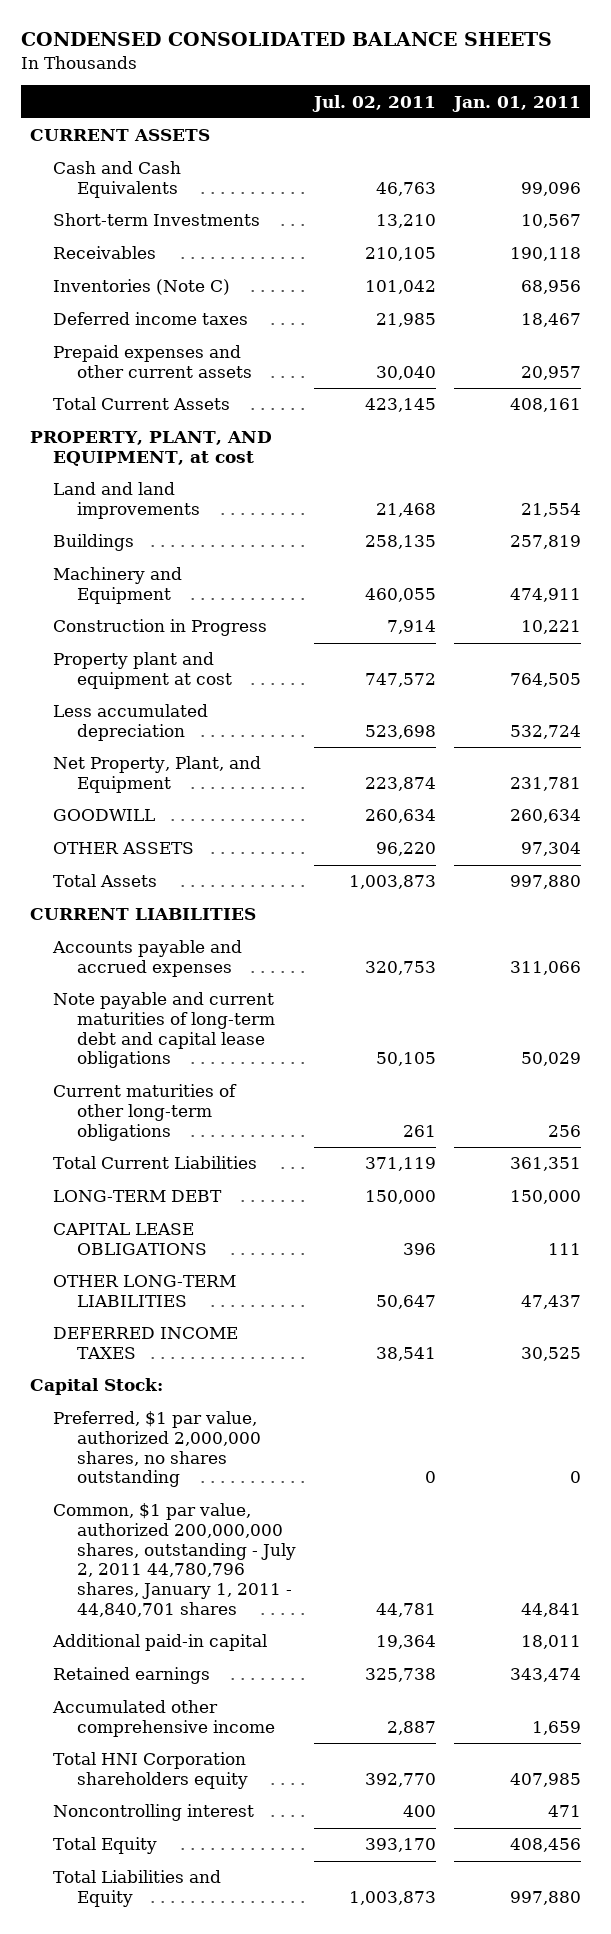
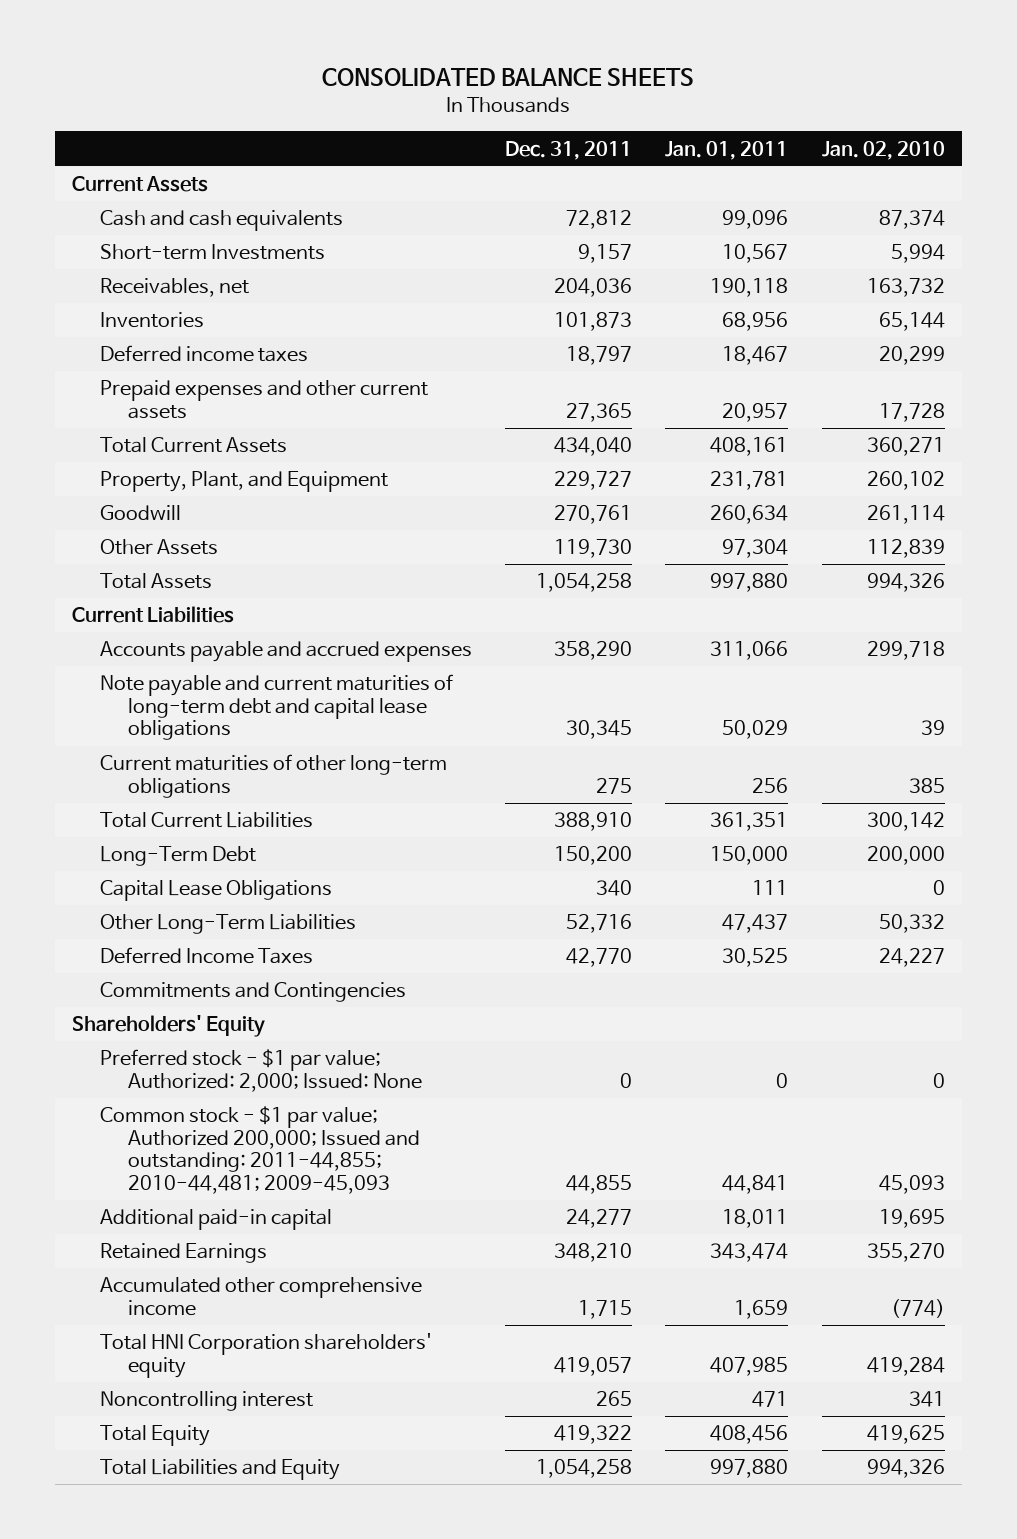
[20,32,552,47] CONDENSED CONSOLIDATED BALANCE SHEETS -> [322,68,695,87] CONSOLIDATED BALANCE SHEETS
[311,94,436,112] Jul. 02, 2011 -> none
none -> [505,140,633,160] Dec. 31, 2011
none -> [821,140,945,160] Jan. 02, 2010
[29,129,210,142] CURRENT ASSETS -> [71,176,208,193] Current Assets
[53,161,182,199] Cash and Cash Equivalents -> [99,210,343,232] Cash and cash equivalents
[53,246,157,260] Receivables -> [99,278,249,298] Receivables, net
[53,279,231,296] Inventories (Note C) -> [99,312,204,329] Inventories
[29,431,272,467] PROPERTY, PLANT, AND EQUIPMENT, at cost -> none
[53,482,200,520] Land and land improvements -> none
[53,534,135,552] Buildings -> none
[53,567,183,605] Machinery and Equipment -> none
[53,619,268,637] Construction in Progress -> none
[53,652,232,690] Property plant and equipment at cost -> none
[53,704,209,742] Less accumulated depreciation -> none
[53,756,262,794] Net Property, Plant, and Equipment -> [99,471,388,493] Property, Plant, and Equipment
[53,809,156,822] GOODWILL -> [99,505,181,521] Goodwill
[53,842,195,855] OTHER ASSETS -> [99,539,218,556] Other Assets
[29,908,256,921] CURRENT LIABILITIES -> [71,606,234,624] Current Liabilities
[29,1378,163,1396] Capital Stock: -> none
[53,1190,223,1203] LONG-TERM DEBT -> [99,846,256,867] Long-Term Debt
[53,1223,207,1256] CAPITAL LEASE OBLIGATIONS -> [99,880,332,902] Capital Lease Obligations
[53,1275,237,1308] OTHER LONG-TERM LIABILITIES -> [99,914,356,935] Other Long-Term Liabilities
[53,1327,239,1360] DEFERRED INCOME TAXES -> [99,947,313,965] Deferred Income Taxes
none -> [99,982,406,1003] Commitments and Contingencies
none -> [71,1015,265,1038] Shareholders' Equity
[53,1411,261,1488] Preferred, $1 par value, authorized 2,000,000 shares, no shares outstanding -> [99,1049,422,1092] Preferred stock - $1 par value; Authorized: 2,000; Issued: None
[53,1503,296,1617] Common, $1 par value, authorized 200,000,000 shares, outstanding - July 2, 2011 44,780,796 shares, January 1, 2011 - 44,840,701 shares -> [99,1106,420,1194] Common stock - $1 par value; Authorized 200,000; Issued and outstanding: 2011-44,855; 2010-44,481; 2009-45,093
[53,1667,211,1685] Retained earnings -> [99,1243,267,1264] Retained Earnings
[53,1752,248,1790] Total HNI Corporation shareholders equity -> [99,1333,432,1378] Total HNI Corporation shareholders' equity

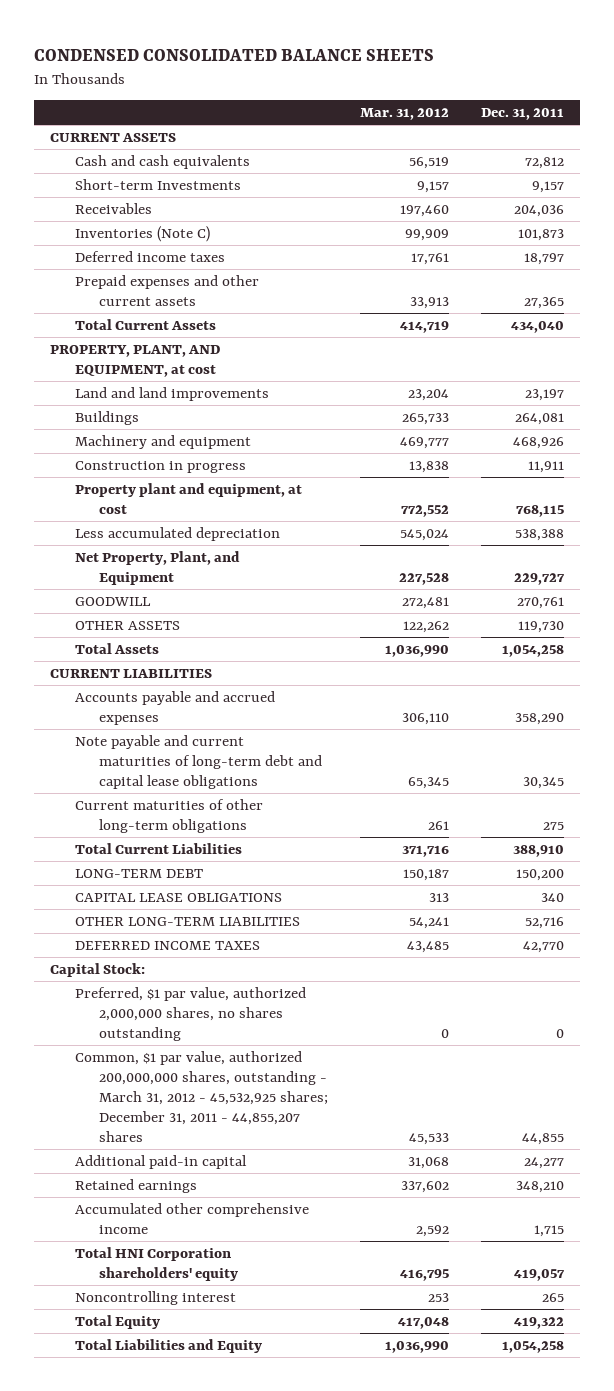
[322,68,695,87] CONSOLIDATED BALANCE SHEETS -> [34,48,435,61] CONDENSED CONSOLIDATED BALANCE SHEETS
[665,140,789,160] Jan. 01, 2011 -> none
[821,140,945,160] Jan. 02, 2010 -> none
none -> [359,108,449,121] Mar. 31, 2012
[71,176,208,193] Current Assets -> [50,132,177,142] CURRENT ASSETS
[99,278,249,298] Receivables, net -> [74,202,152,214] Receivables
[99,312,204,329] Inventories -> [74,225,210,242] Inventories (Note C)
none -> [50,344,221,377] PROPERTY, PLANT, AND EQUIPMENT, at cost
none -> [74,386,269,401] Land and land improvements
none -> [74,410,139,425] Buildings
none -> [74,434,251,449] Machinery and equipment
none -> [74,460,246,473] Construction in progress
none -> [74,482,302,514] Property plant and equipment, at cost
none -> [74,526,280,541] Less accumulated depreciation
[99,471,388,493] Property, Plant, and Equipment -> [74,550,240,585] Net Property, Plant, and Equipment
[99,505,181,521] Goodwill -> [74,596,151,606] GOODWILL
[99,539,218,556] Other Assets -> [74,620,180,630] OTHER ASSETS
[71,606,234,624] Current Liabilities -> [50,668,213,678] CURRENT LIABILITIES
[99,982,406,1003] Commitments and Contingencies -> none
[71,1015,265,1038] Shareholders' Equity -> none
[99,846,256,867] Long-Term Debt -> [74,868,203,878] LONG-TERM DEBT
[99,880,332,902] Capital Lease Obligations -> [74,892,282,902] CAPITAL LEASE OBLIGATIONS
[99,914,356,935] Other Long-Term Liabilities -> [74,916,300,926] OTHER LONG-TERM LIABILITIES
[99,947,313,965] Deferred Income Taxes -> [74,940,260,950] DEFERRED INCOME TAXES
none -> [50,962,146,977] Capital Stock:
[99,1049,422,1092] Preferred stock - $1 par value; Authorized: 2,000; Issued: None -> [74,986,306,1041] Preferred, $1 par value, authorized 2,000,000 shares, no shares outstanding
[99,1106,420,1194] Common stock - $1 par value; Authorized 200,000; Issued and outstanding: 2011-44,855; 2010-44,481; 2009-45,093 -> [74,1050,328,1142] Common, $1 par value, authorized 200,000,000 shares, outstanding - March 31, 2012 - 45,532,925 shares; December 31, 2011 - 44,855,207 shares
[99,1243,267,1264] Retained Earnings -> [74,1178,197,1193] Retained earnings

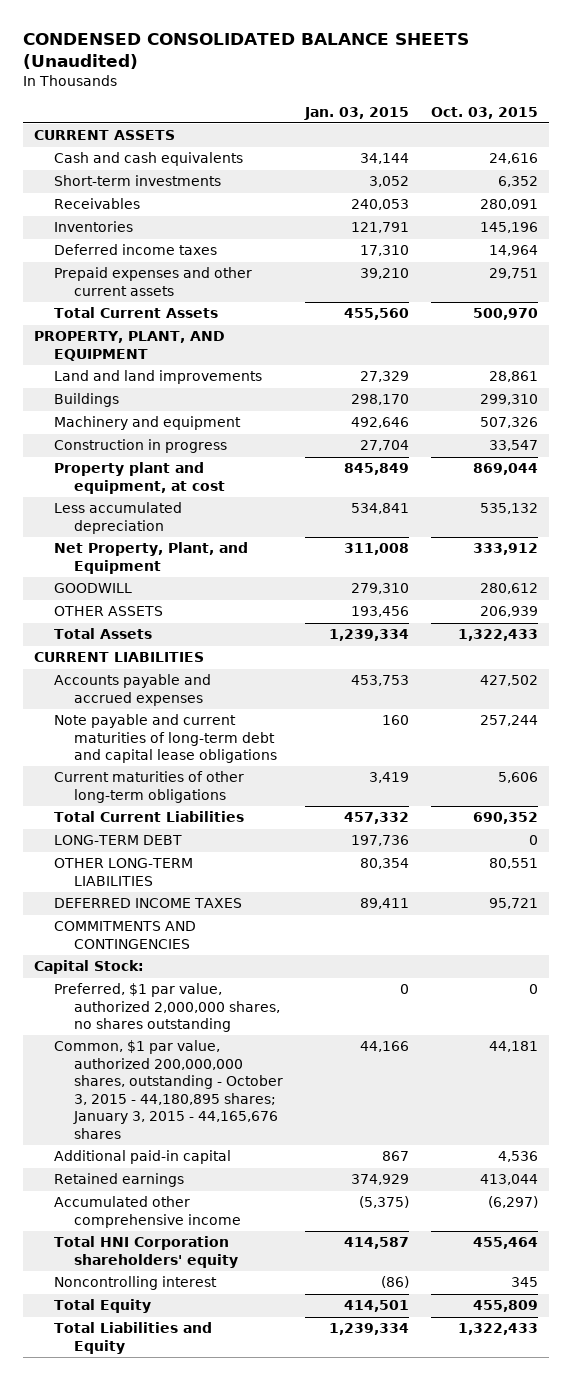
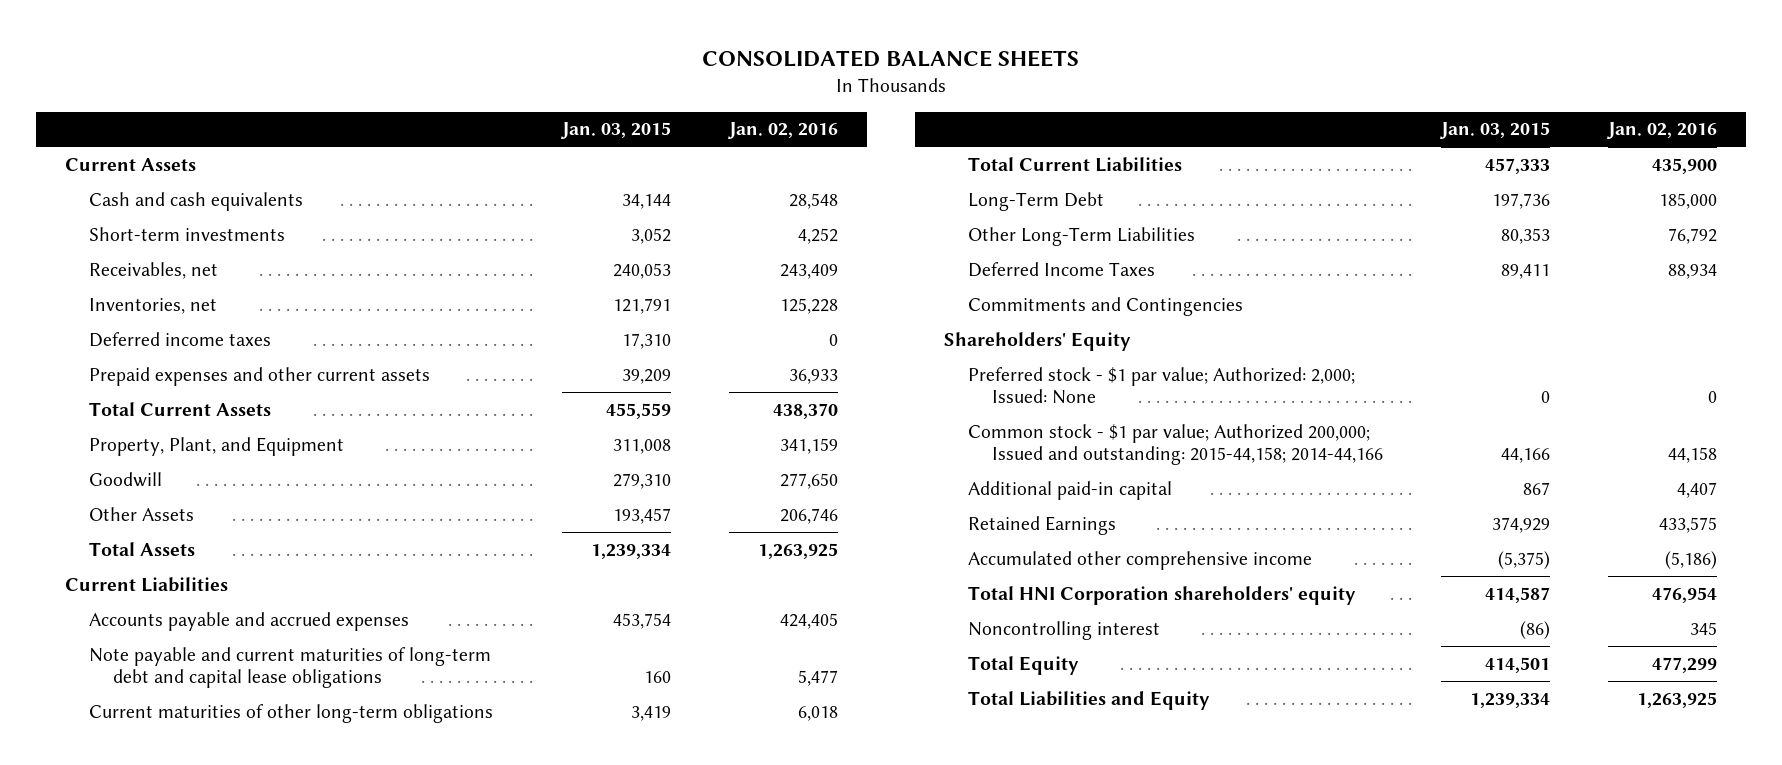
[22,32,469,69] CONDENSED CONSOLIDATED BALANCE SHEETS (Unaudited) -> [702,50,1080,68] CONSOLIDATED BALANCE SHEETS
[430,106,538,119] Oct. 03, 2015 -> none
none -> [727,122,838,140] Jan. 02, 2016
[33,130,175,141] CURRENT ASSETS -> [65,157,197,171] Current Assets
[53,198,140,210] Receivables -> [89,261,219,279] Receivables, net
[53,221,133,233] Inventories -> [89,297,218,314] Inventories, net
[33,331,225,361] PROPERTY, PLANT, AND EQUIPMENT -> none
[53,370,262,385] Land and land improvements -> none
[53,393,119,408] Buildings -> none
[53,416,241,431] Machinery and equipment -> none
[53,439,227,454] Construction in progress -> none
[53,462,225,494] Property plant and equipment, at cost -> none
[53,502,182,534] Less accumulated depreciation -> none
[359,268,409,280] 39,210 -> [622,368,672,384] 39,209
[343,308,409,321] 455,560 -> [606,402,672,419] 455,559
[53,542,248,574] Net Property, Plant, and Equipment -> [89,436,345,456] Property, Plant, and Equipment
[53,583,132,594] GOODWILL -> [89,471,163,487] Goodwill
[53,606,163,617] OTHER ASSETS -> [89,506,195,521] Other Assets
[350,606,409,618] 193,456 -> [613,507,672,524] 193,457
[33,652,204,663] CURRENT LIABILITIES -> [65,576,229,592] Current Liabilities
[350,675,409,687] 453,753 -> [613,612,672,629] 453,754
[33,960,144,975] Capital Stock: -> none
[343,812,409,825] 457,332 -> [1485,157,1551,174] 457,333
[53,835,182,846] LONG-TERM DEBT -> [968,191,1105,211] Long-Term Debt
[53,858,193,886] OTHER LONG-TERM LIABILITIES -> [968,226,1196,246] Other Long-Term Liabilities
[359,858,409,870] 80,354 -> [1501,227,1551,244] 80,353
[53,898,242,909] DEFERRED INCOME TAXES -> [968,261,1156,277] Deferred Income Taxes
[53,921,196,949] COMMITMENTS AND CONTINGENCIES -> [968,296,1244,316] Commitments and Contingencies
none -> [944,331,1132,351] Shareholders' Equity
[53,983,280,1033] Preferred, $1 par value, authorized 2,000,000 shares, no shares outstanding -> [968,366,1356,405] Preferred stock - $1 par value; Authorized: 2,000; Issued: None
[53,1040,283,1139] Common, $1 par value, authorized 200,000,000 shares, outstanding - October 3, 2015 - 44,180,895 shares; January 3, 2015 - 44,165,676 shares -> [968,423,1384,466] Common stock - $1 par value; Authorized 200,000; Issued and outstanding: 2015-44,158; 2014-44,166
[53,1173,184,1188] Retained earnings -> [968,515,1117,535] Retained Earnings

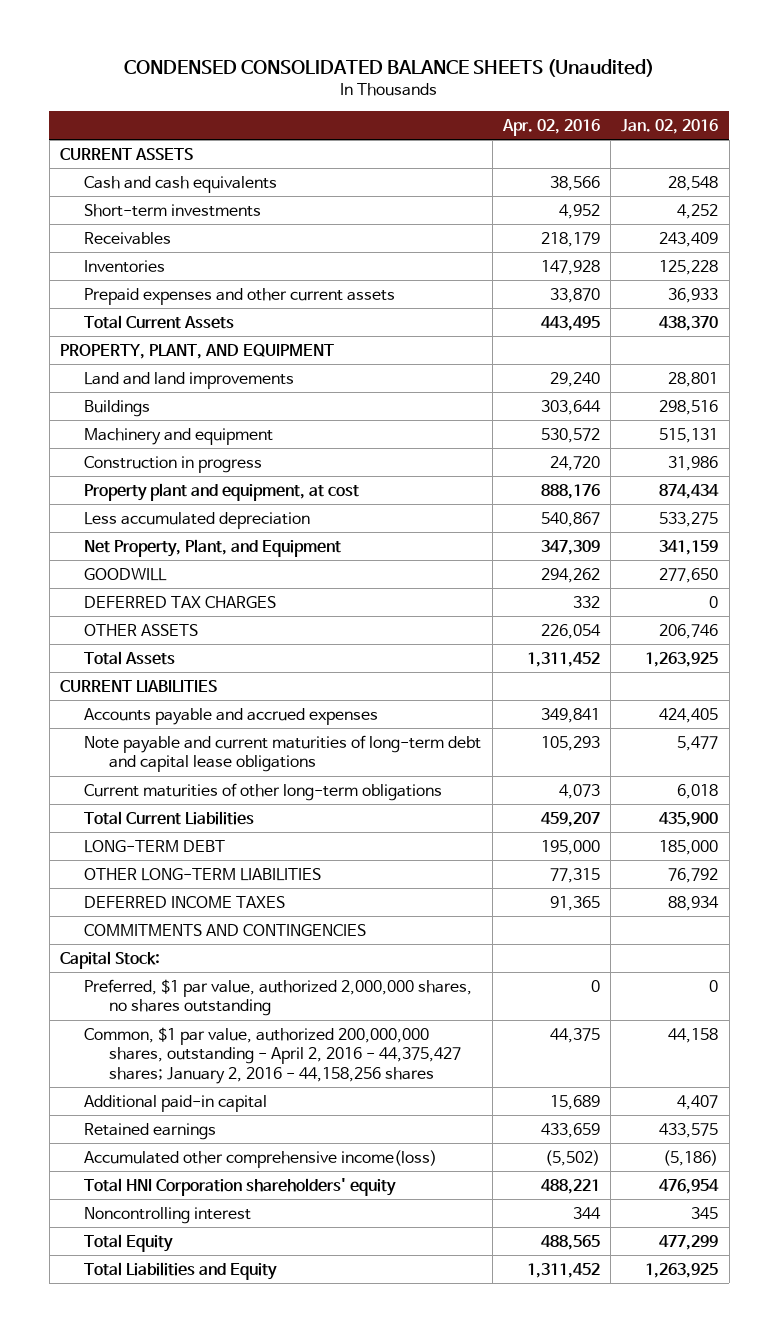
[702,50,1080,68] CONSOLIDATED BALANCE SHEETS -> [124,58,655,77] CONDENSED CONSOLIDATED BALANCE SHEETS (Unaudited)
[561,122,672,140] Jan. 03, 2015 -> none
none -> [501,119,600,137] Apr. 02, 2016
[65,157,197,171] Current Assets -> [59,147,193,160] CURRENT ASSETS
[89,331,272,347] Deferred income taxes -> none
[89,261,219,279] Receivables, net -> [84,231,172,245] Receivables
[89,297,218,314] Inventories, net -> [84,259,166,273] Inventories
none -> [59,343,334,359] PROPERTY, PLANT, AND EQUIPMENT
none -> [84,371,295,389] Land and land improvements
none -> [84,399,151,417] Buildings
none -> [84,427,274,445] Machinery and equipment
none -> [84,455,263,473] Construction in progress
none -> [84,482,360,501] Property plant and equipment, at cost
none -> [84,511,311,529] Less accumulated depreciation
[89,436,345,456] Property, Plant, and Equipment -> [84,538,342,557] Net Property, Plant, and Equipment
[89,471,163,487] Goodwill -> [84,567,168,581] GOODWILL
none -> [84,595,277,608] DEFERRED TAX CHARGES
[89,506,195,521] Other Assets -> [84,623,199,636] OTHER ASSETS
[65,576,229,592] Current Liabilities -> [59,679,217,692] CURRENT LIABILITIES
[944,331,1132,351] Shareholders' Equity -> none
[968,191,1105,211] Long-Term Debt -> [84,839,226,853] LONG-TERM DEBT
[968,226,1196,246] Other Long-Term Liabilities -> [84,867,322,881] OTHER LONG-TERM LIABILITIES
[968,261,1156,277] Deferred Income Taxes -> [84,895,286,908] DEFERRED INCOME TAXES
[968,296,1244,316] Commitments and Contingencies -> [84,923,367,936] COMMITMENTS AND CONTINGENCIES
none -> [59,950,160,969] Capital Stock:
[968,366,1356,405] Preferred stock - $1 par value; Authorized: 2,000; Issued: None -> [84,978,473,1017] Preferred, $1 par value, authorized 2,000,000 shares, no shares outstanding
[968,423,1384,466] Common stock - $1 par value; Authorized 200,000; Issued and outstanding: 2015-44,158; 2014-44,166 -> [84,1026,461,1084] Common, $1 par value, authorized 200,000,000 shares, outstanding - April 2, 2016 - 44,375,427 shares; January 2, 2016 - 44,158,256 shares
[968,515,1117,535] Retained Earnings -> [84,1122,217,1140] Retained earnings
[968,550,1313,570] Accumulated other comprehensive income -> [84,1149,438,1168] Accumulated other comprehensive income(loss)

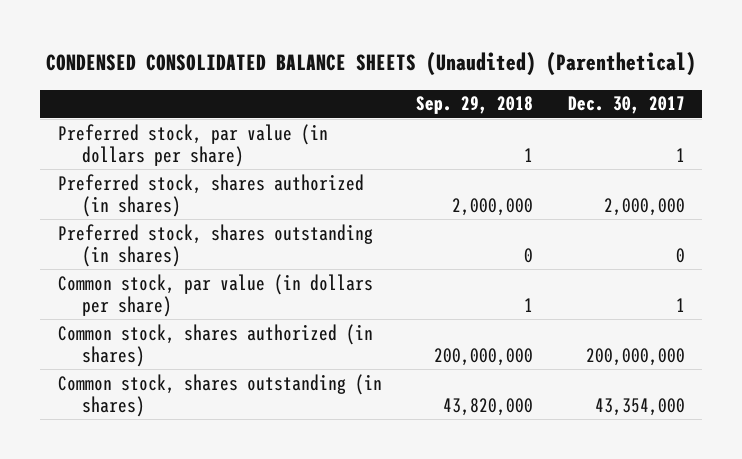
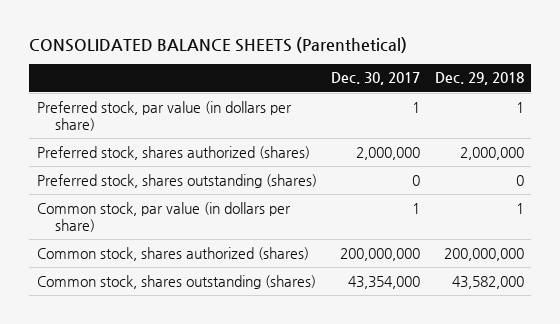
[46,52,697,77] CONDENSED CONSOLIDATED BALANCE SHEETS (Unaudited) (Parenthetical) -> [29,37,408,54] CONSOLIDATED BALANCE SHEETS (Parenthetical)
[416,96,534,115] Sep. 29, 2018 -> none
none -> [434,72,524,86] Dec. 29, 2018
[57,173,364,217] Preferred stock, shares authorized (in shares) -> [36,145,310,160] Preferred stock, shares authorized (shares)
[57,223,373,267] Preferred stock, shares outstanding (in shares) -> [36,173,317,188] Preferred stock, shares outstanding (shares)
[57,323,373,367] Common stock, shares authorized (in shares) -> [36,246,309,261] Common stock, shares authorized (shares)
[57,373,382,417] Common stock, shares outstanding (in shares) -> [36,274,316,289] Common stock, shares outstanding (shares)

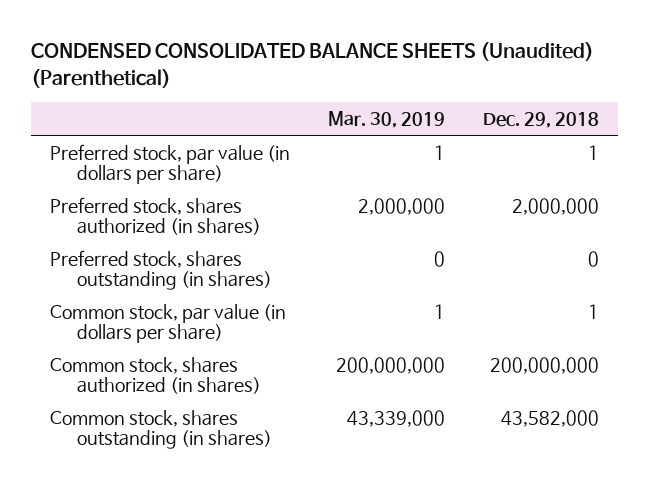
[29,37,408,54] CONSOLIDATED BALANCE SHEETS (Parenthetical) -> [30,41,594,88] CONDENSED CONSOLIDATED BALANCE SHEETS (Unaudited) (Parenthetical)
[331,72,421,86] Dec. 30, 2017 -> none
none -> [327,110,445,128] Mar. 30, 2019
[36,145,310,160] Preferred stock, shares authorized (shares) -> [49,196,262,236] Preferred stock, shares authorized (in shares)
[36,173,317,188] Preferred stock, shares outstanding (shares) -> [49,249,273,291] Preferred stock, shares outstanding (in shares)
[36,246,309,261] Common stock, shares authorized (shares) -> [49,356,262,395] Common stock, shares authorized (in shares)
[36,274,316,289] Common stock, shares outstanding (shares) -> [49,409,273,450] Common stock, shares outstanding (in shares)

